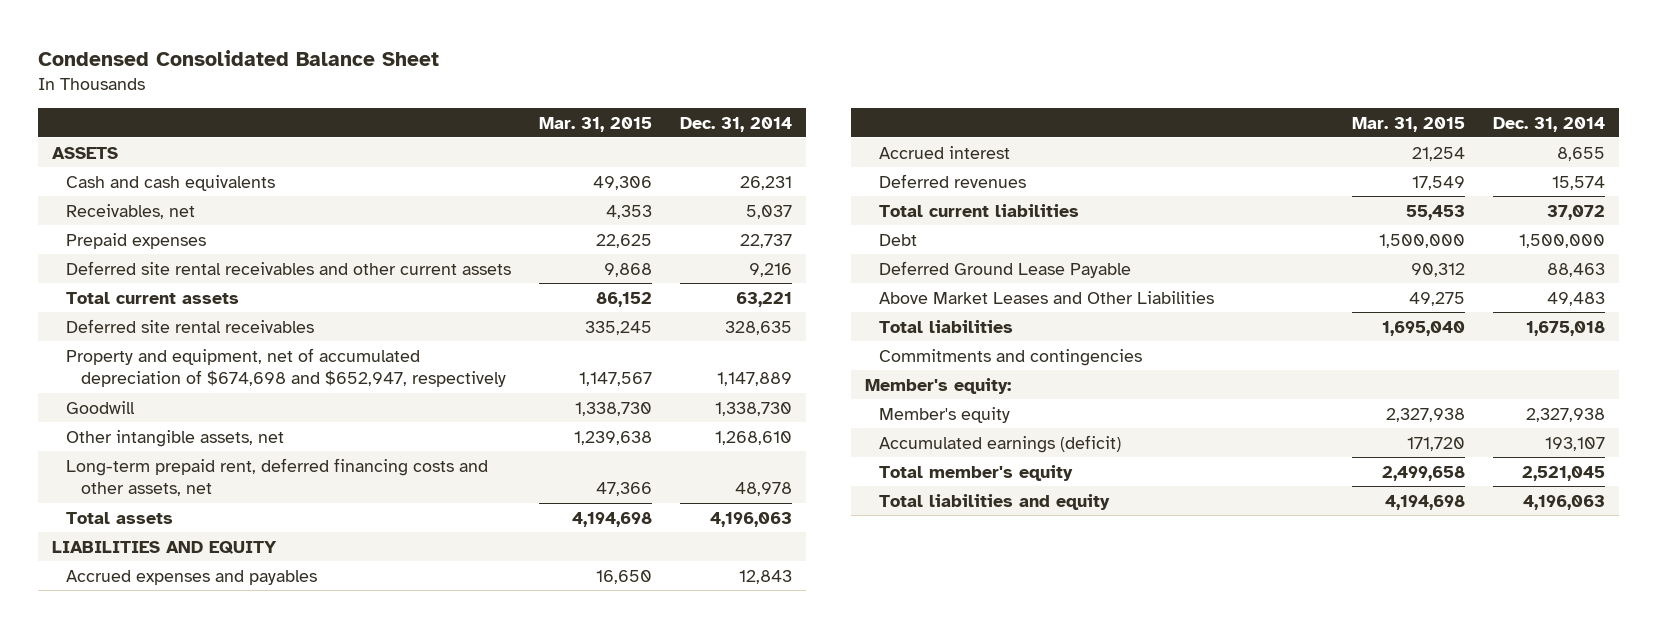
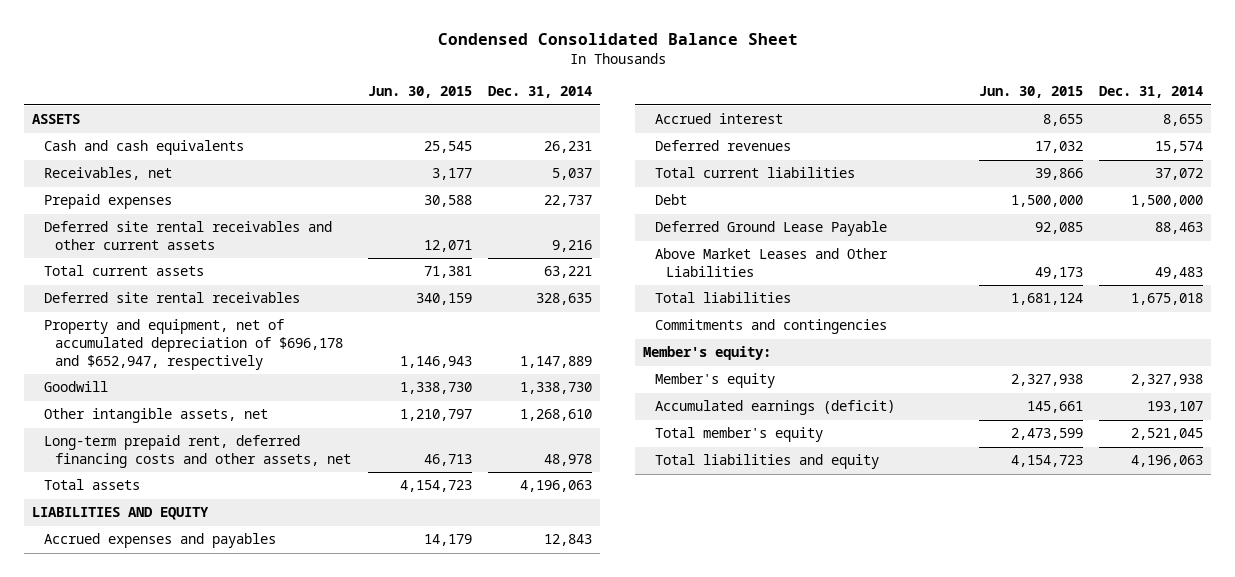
[538,116,652,132] Mar. 31, 2015 -> none
none -> [367,86,472,99] Jun. 30, 2015
[66,347,506,388] Property and equipment, net of accumulated depreciation of $674,698 and $652,947, respectively -> [43,319,344,370] Property and equipment, net of accumulated depreciation of $696,178 and $652,947, respectively

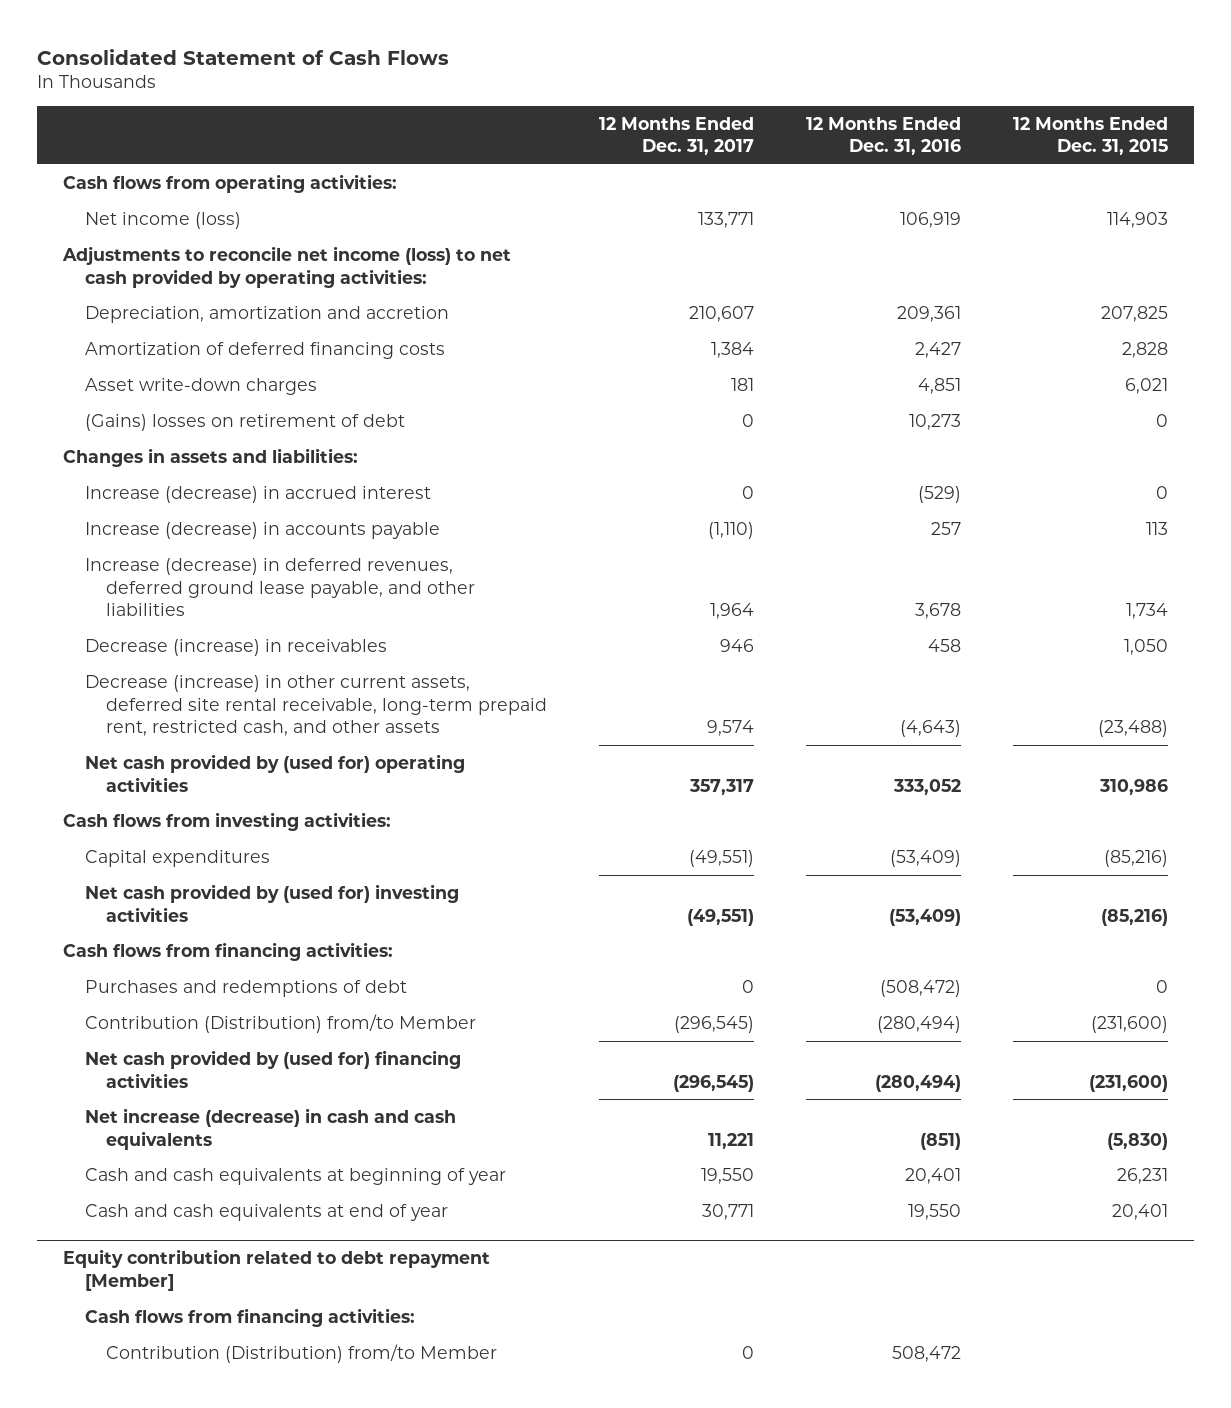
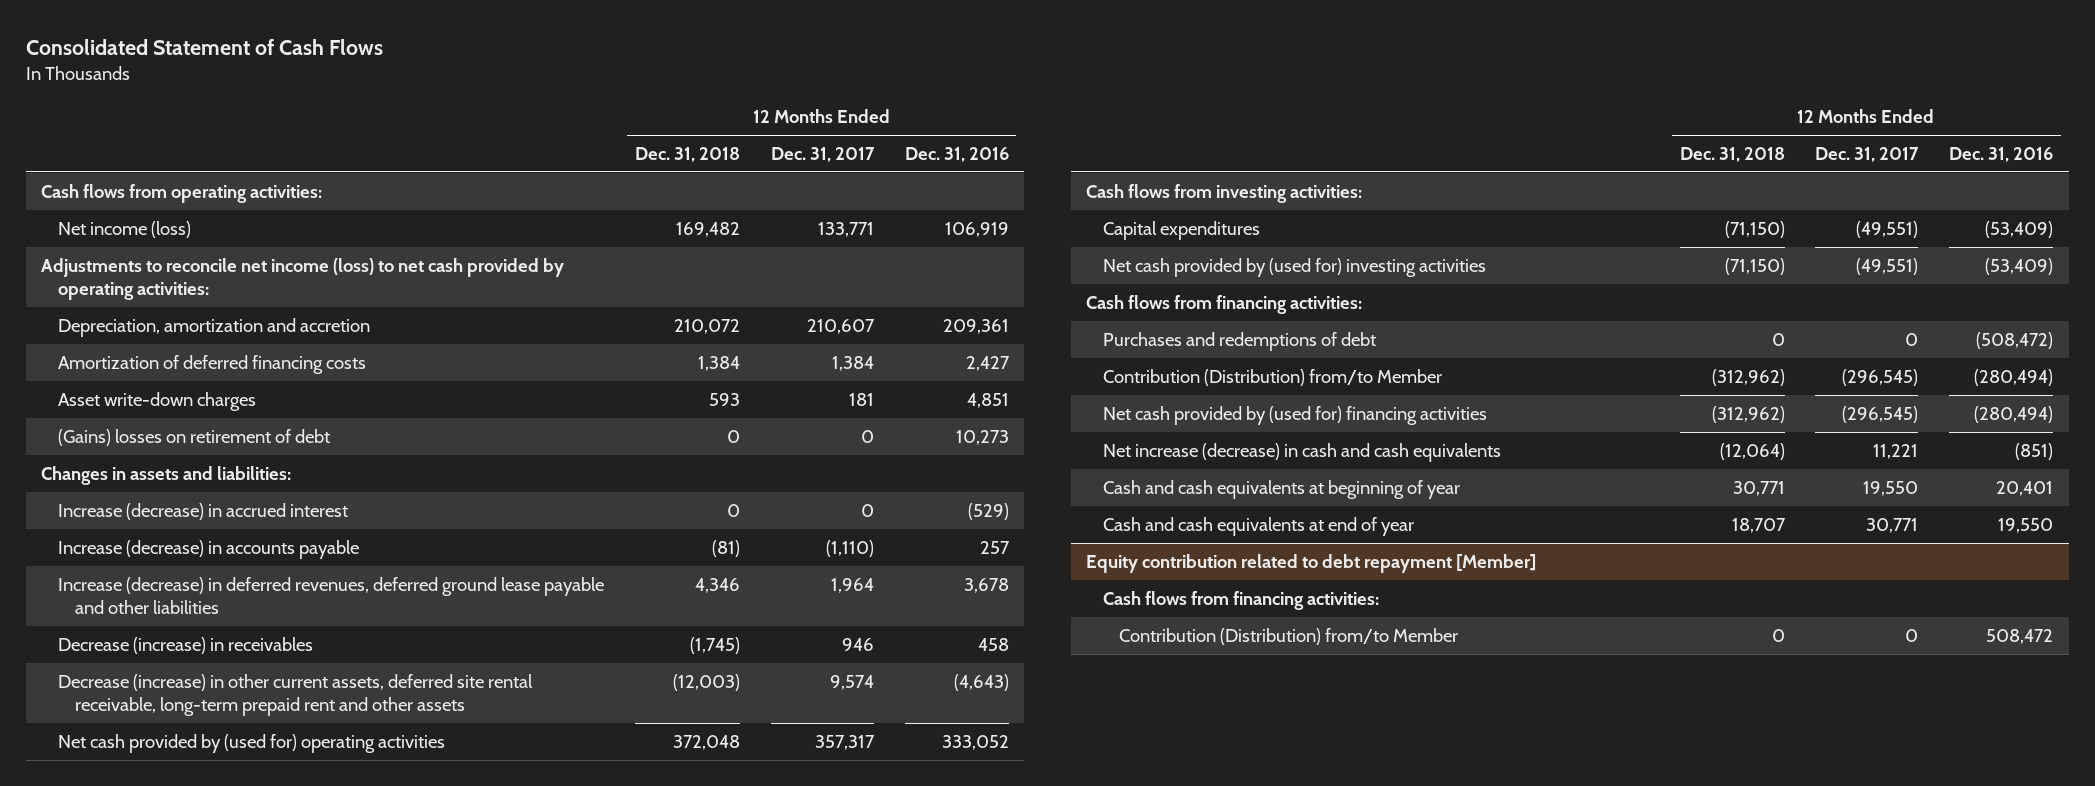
[1013,116,1169,156] 12 Months Ended Dec. 31, 2015 -> none
none -> [634,147,740,163] Dec. 31, 2018
[84,558,476,617] Increase (decrease) in deferred revenues, deferred ground lease payable, and other liabilities -> [57,576,604,615] Increase (decrease) in deferred revenues, deferred ground lease payable and other liabilities
[84,675,548,737] Decrease (increase) in other current assets, deferred site rental receivable, long-term prepaid rent, restricted cash, and other assets -> [57,673,533,717] Decrease (increase) in other current assets, deferred site rental receivable, long-term prepaid rent and other assets

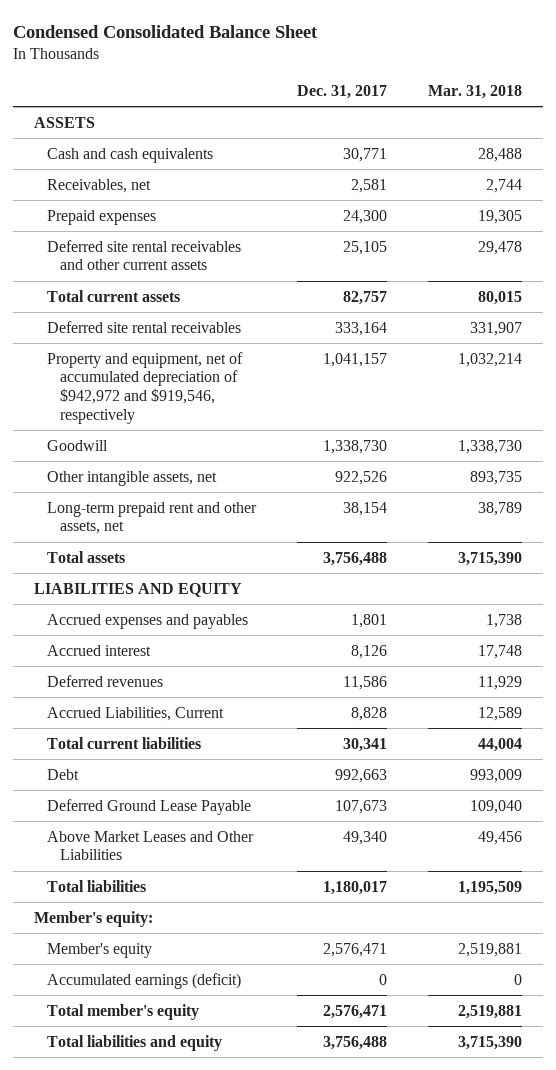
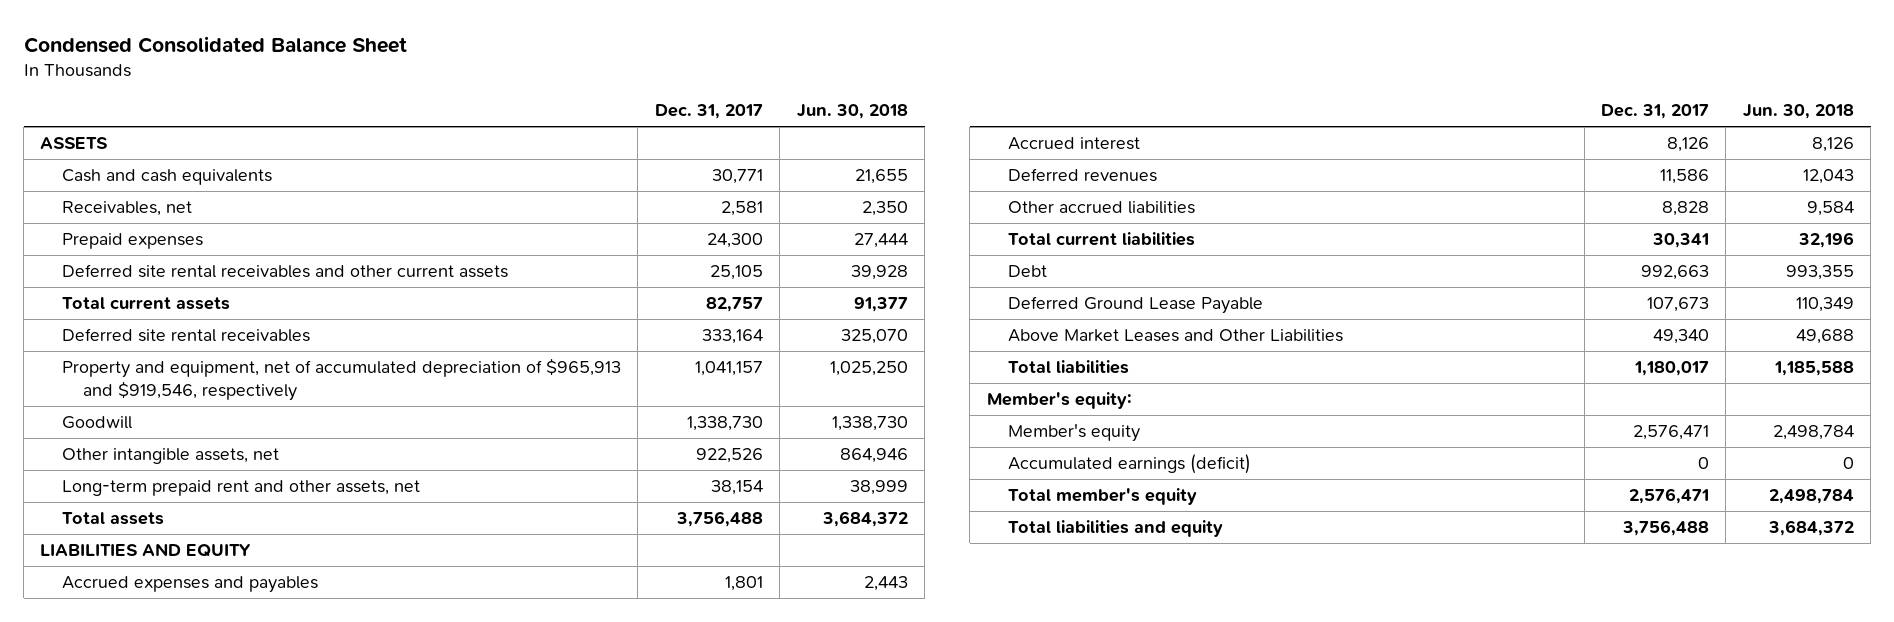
[428,84,523,99] Mar. 31, 2018 -> none
none -> [796,104,908,120] Jun. 30, 2018
[46,351,243,424] Property and equipment, net of accumulated depreciation of $942,972 and $919,546, respectively -> [61,358,621,401] Property and equipment, net of accumulated depreciation of $965,913 and $919,546, respectively
[46,706,224,721] Accrued Liabilities, Current -> [1008,201,1196,215] Other accrued liabilities

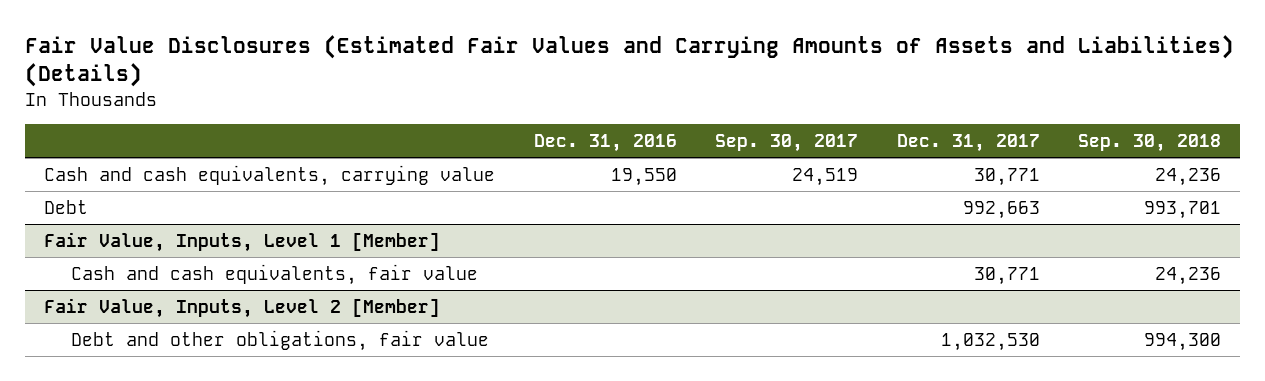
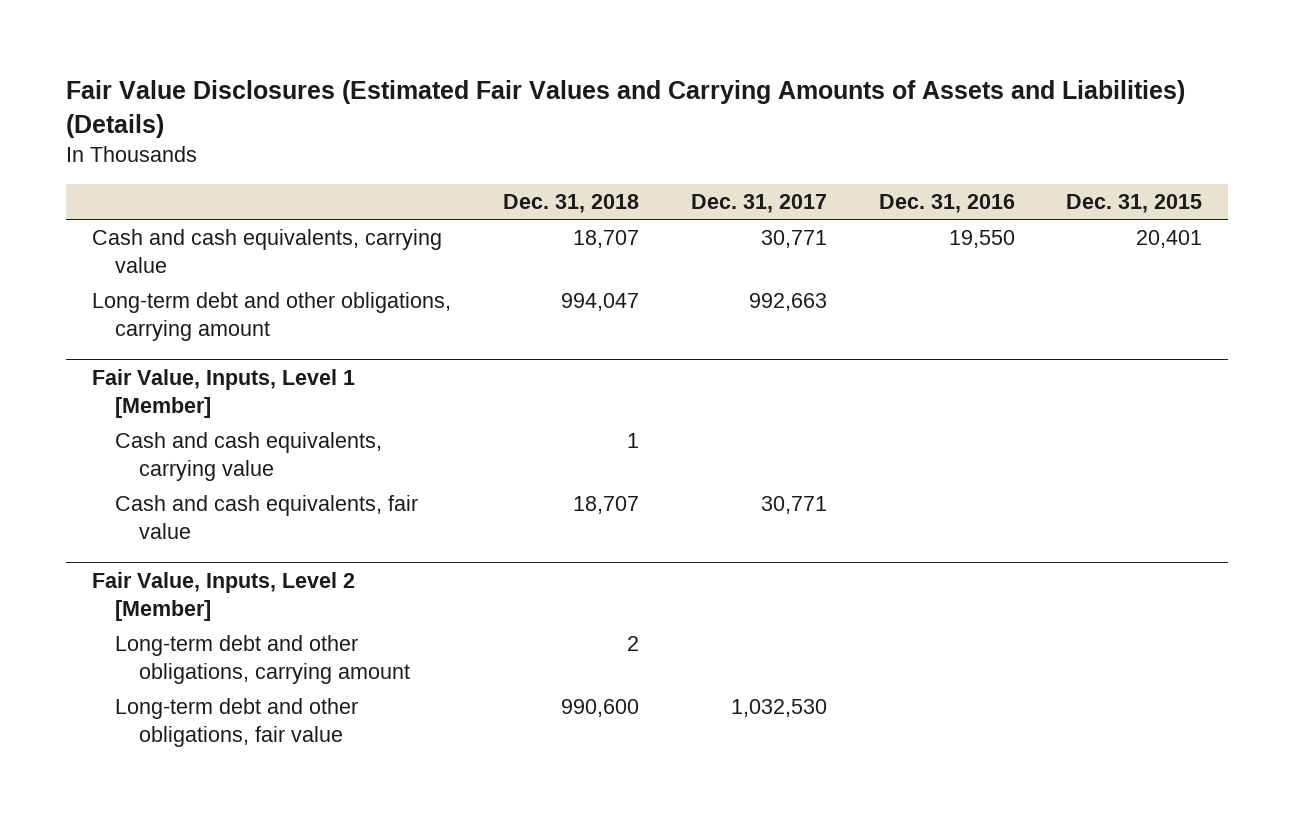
[715,134,859,153] Sep. 30, 2017 -> none
[1078,134,1222,153] Sep. 30, 2018 -> none
none -> [502,194,639,214] Dec. 31, 2018
none -> [1066,194,1203,214] Dec. 31, 2015
[44,200,89,215] Debt -> [91,291,451,341] Long-term debt and other obligations, carrying amount
none -> [115,431,383,481] Cash and cash equivalents, carrying value
none -> [115,634,411,684] Long-term debt and other obligations, carrying amount
[71,330,490,352] Debt and other obligations, fair value -> [115,697,359,747] Long-term debt and other obligations, fair value

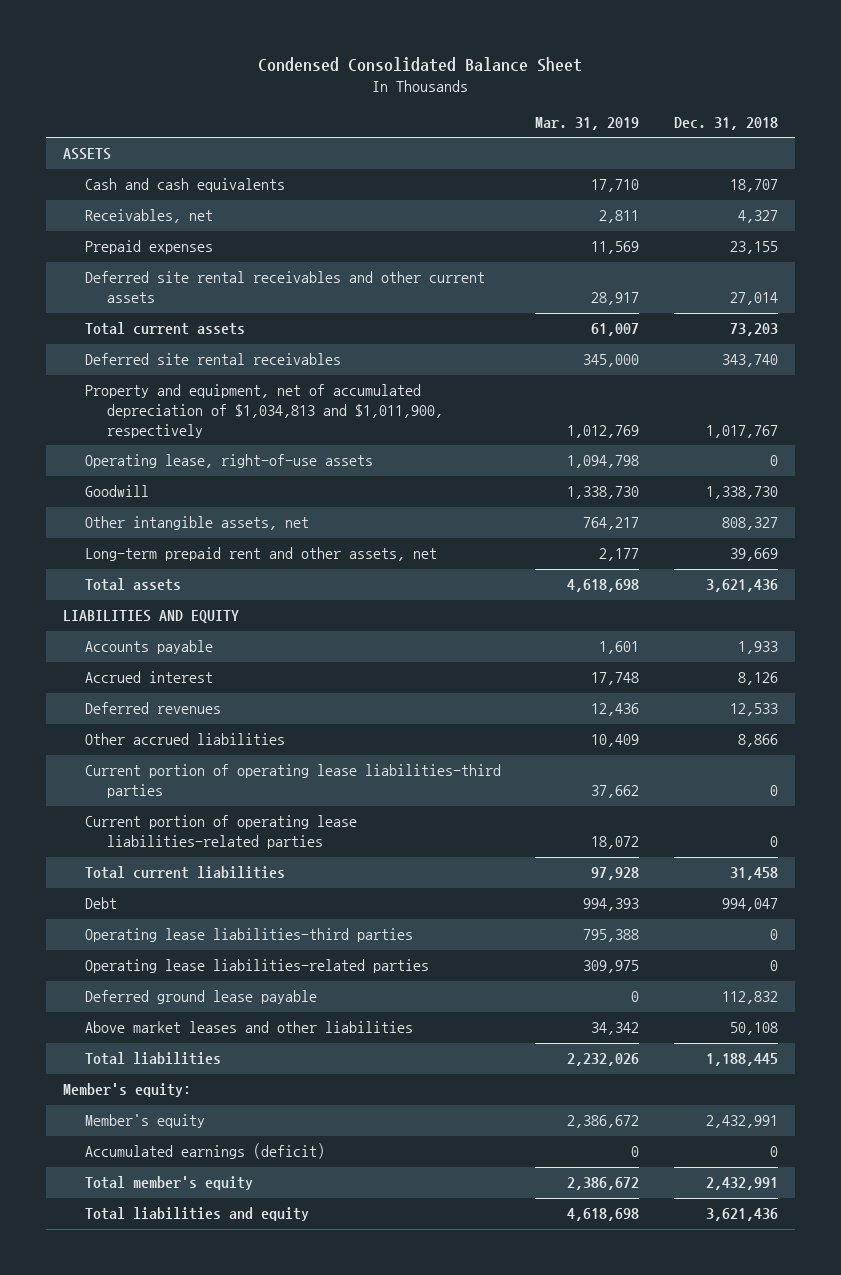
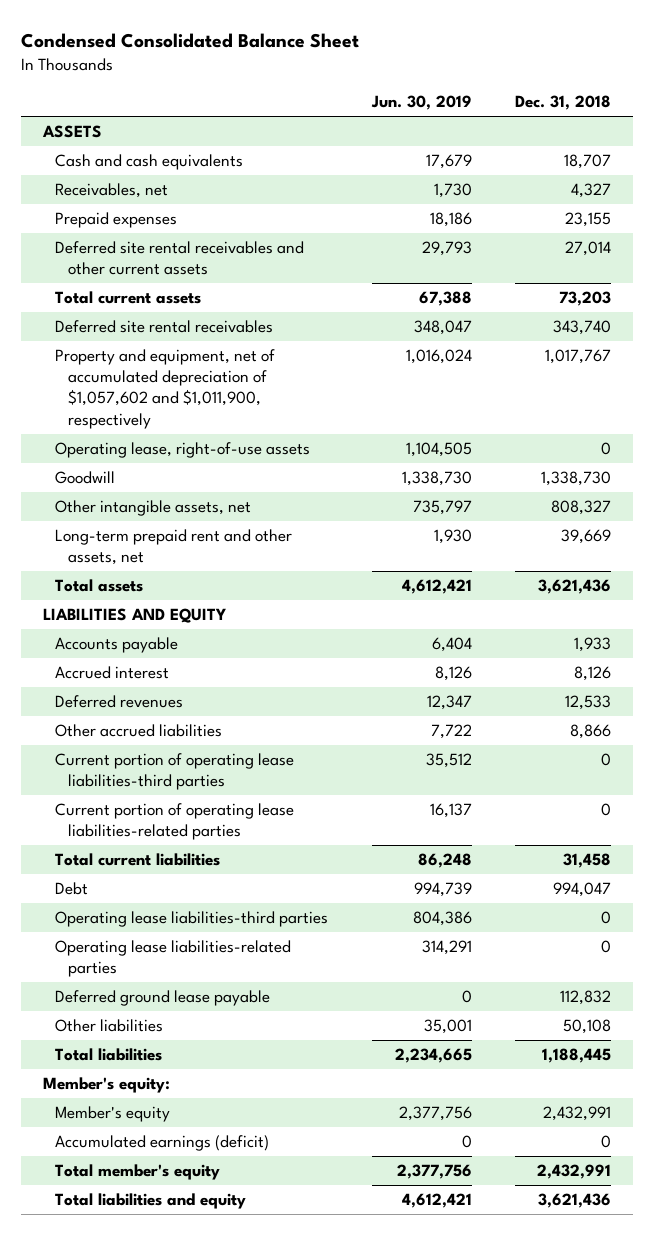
[535,116,640,130] Mar. 31, 2019 -> none
none -> [370,95,472,111] Jun. 30, 2019
[85,384,444,438] Property and equipment, net of accumulated depreciation of $1,034,813 and $1,011,900, respectively -> [55,349,276,429] Property and equipment, net of accumulated depreciation of $1,057,602 and $1,011,900, respectively
[85,1021,414,1034] Above market leases and other liabilities -> [55,1019,164,1033] Other liabilities

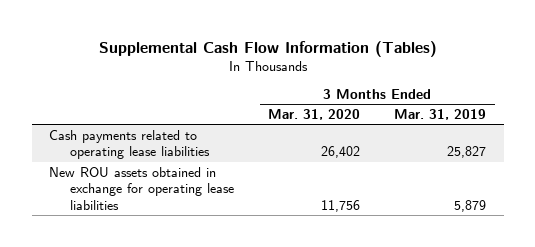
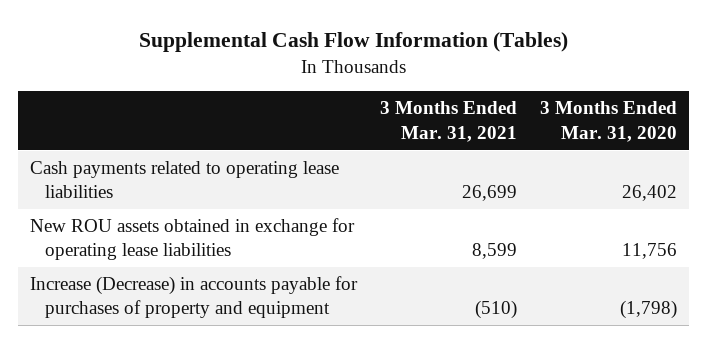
[394,109,487,121] Mar. 31, 2019 -> none
none -> [380,101,518,142] 3 Months Ended Mar. 31, 2021
none -> [29,276,358,319] Increase (Decrease) in accounts payable for purchases of property and equipment

